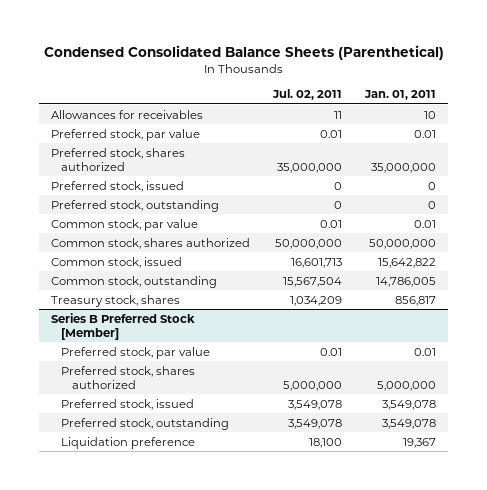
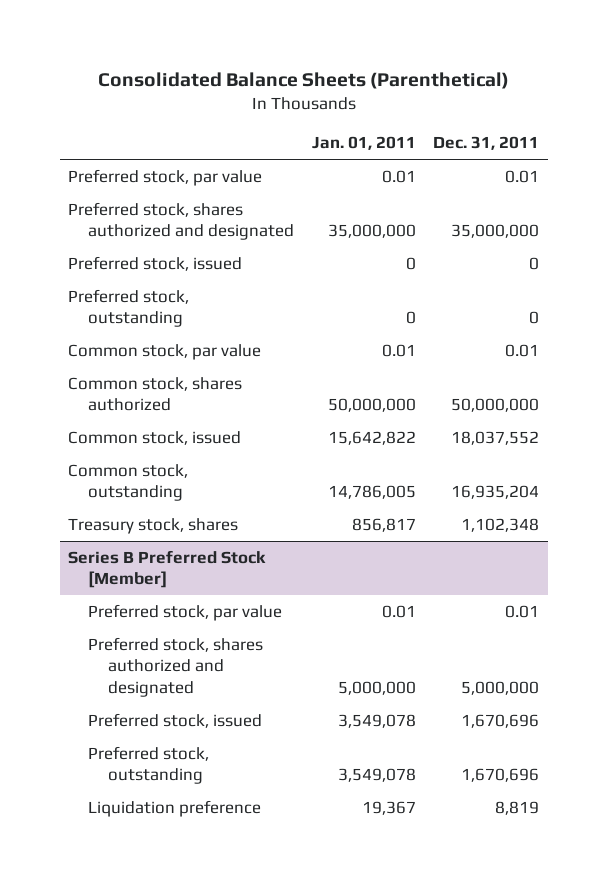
[43,45,444,61] Condensed Consolidated Balance Sheets (Parenthetical) -> [97,72,509,90] Consolidated Balance Sheets (Parenthetical)
[272,89,343,101] Jul. 02, 2011 -> none
none -> [432,136,539,151] Dec. 31, 2011
[50,109,203,119] Allowances for receivables -> none
[50,147,185,171] Preferred stock, shares authorized -> [68,202,295,241] Preferred stock, shares authorized and designated
[61,365,196,389] Preferred stock, shares authorized -> [88,637,264,697] Preferred stock, shares authorized and designated

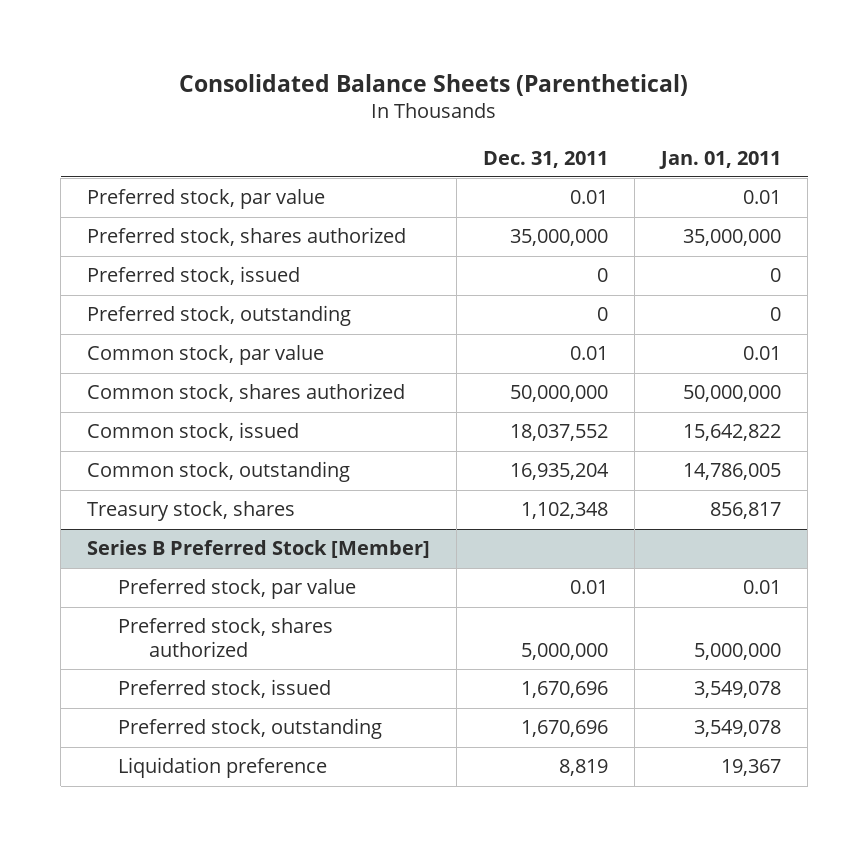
[68,202,295,241] Preferred stock, shares authorized and designated -> [87,227,407,247] Preferred stock, shares authorized
[88,637,264,697] Preferred stock, shares authorized and designated -> [117,618,333,658] Preferred stock, shares authorized

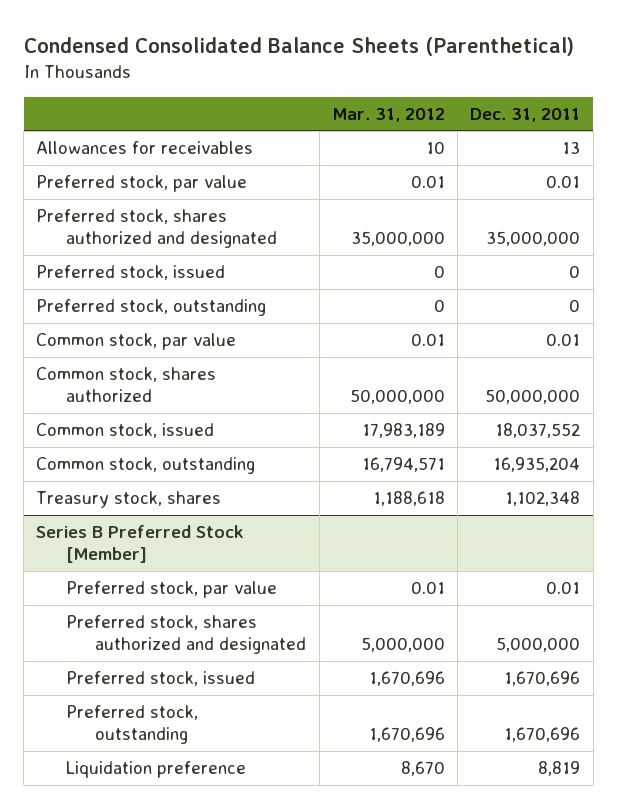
[179,73,689,96] Consolidated Balance Sheets (Parenthetical) -> [23,36,574,56] Condensed Consolidated Balance Sheets (Parenthetical)
[659,150,782,169] Jan. 01, 2011 -> none
none -> [331,107,445,122] Mar. 31, 2012
none -> [36,141,254,155] Allowances for receivables
[87,227,407,247] Preferred stock, shares authorized -> [36,209,277,249] Preferred stock, shares authorized and designated
[117,618,333,658] Preferred stock, shares authorized -> [65,615,307,655] Preferred stock, shares authorized and designated

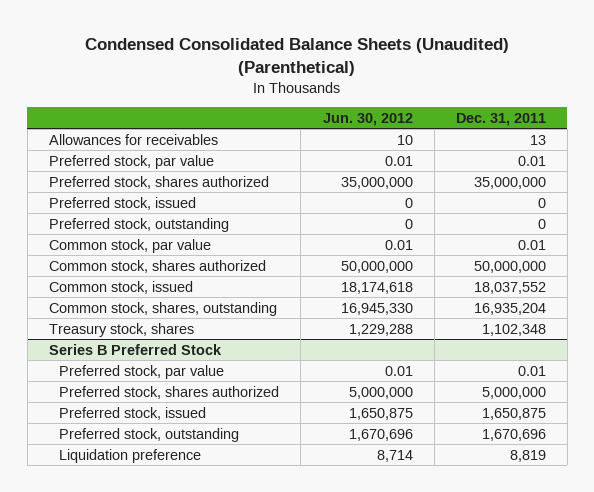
[23,36,574,56] Condensed Consolidated Balance Sheets (Parenthetical) -> [85,37,510,76] Condensed Consolidated Balance Sheets (Unaudited) (Parenthetical)
[331,107,445,122] Mar. 31, 2012 -> none
none -> [322,112,413,126] Jun. 30, 2012
[36,209,277,249] Preferred stock, shares authorized and designated -> [48,175,269,189] Preferred stock, shares authorized
[36,457,256,475] Common stock, outstanding -> [48,301,277,316] Common stock, shares, outstanding
[36,525,245,564] Series B Preferred Stock [Member] -> [48,343,222,355] Series B Preferred Stock
[65,615,307,655] Preferred stock, shares authorized and designated -> [59,385,280,399] Preferred stock, shares authorized
[504,671,581,687] 1,670,696 -> [481,407,546,420] 1,650,875

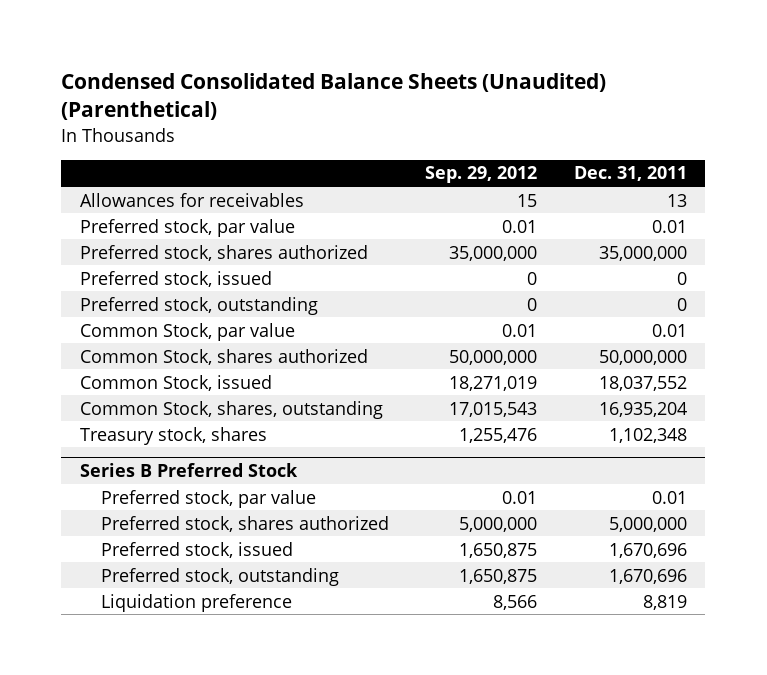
[322,112,413,126] Jun. 30, 2012 -> none
none -> [425,166,538,184] Sep. 29, 2012
[48,238,211,253] Common stock, par value -> [79,322,295,341] Common Stock, par value
[48,259,266,273] Common stock, shares authorized -> [79,348,368,365] Common Stock, shares authorized
[48,280,193,294] Common stock, issued -> [79,374,272,391] Common Stock, issued
[48,301,277,316] Common stock, shares, outstanding -> [79,400,383,419] Common Stock, shares, outstanding
[481,407,546,420] 1,650,875 -> [609,542,688,558] 1,670,696

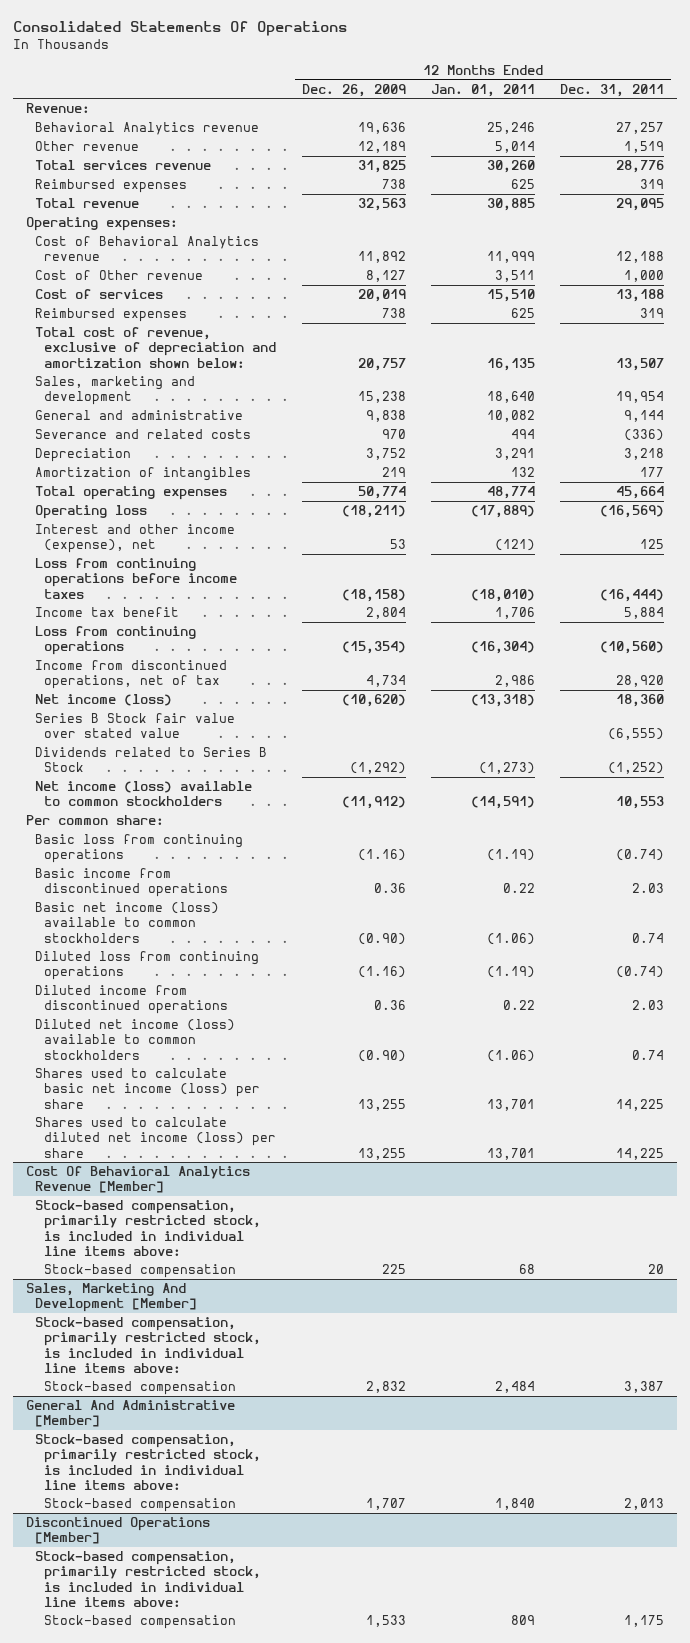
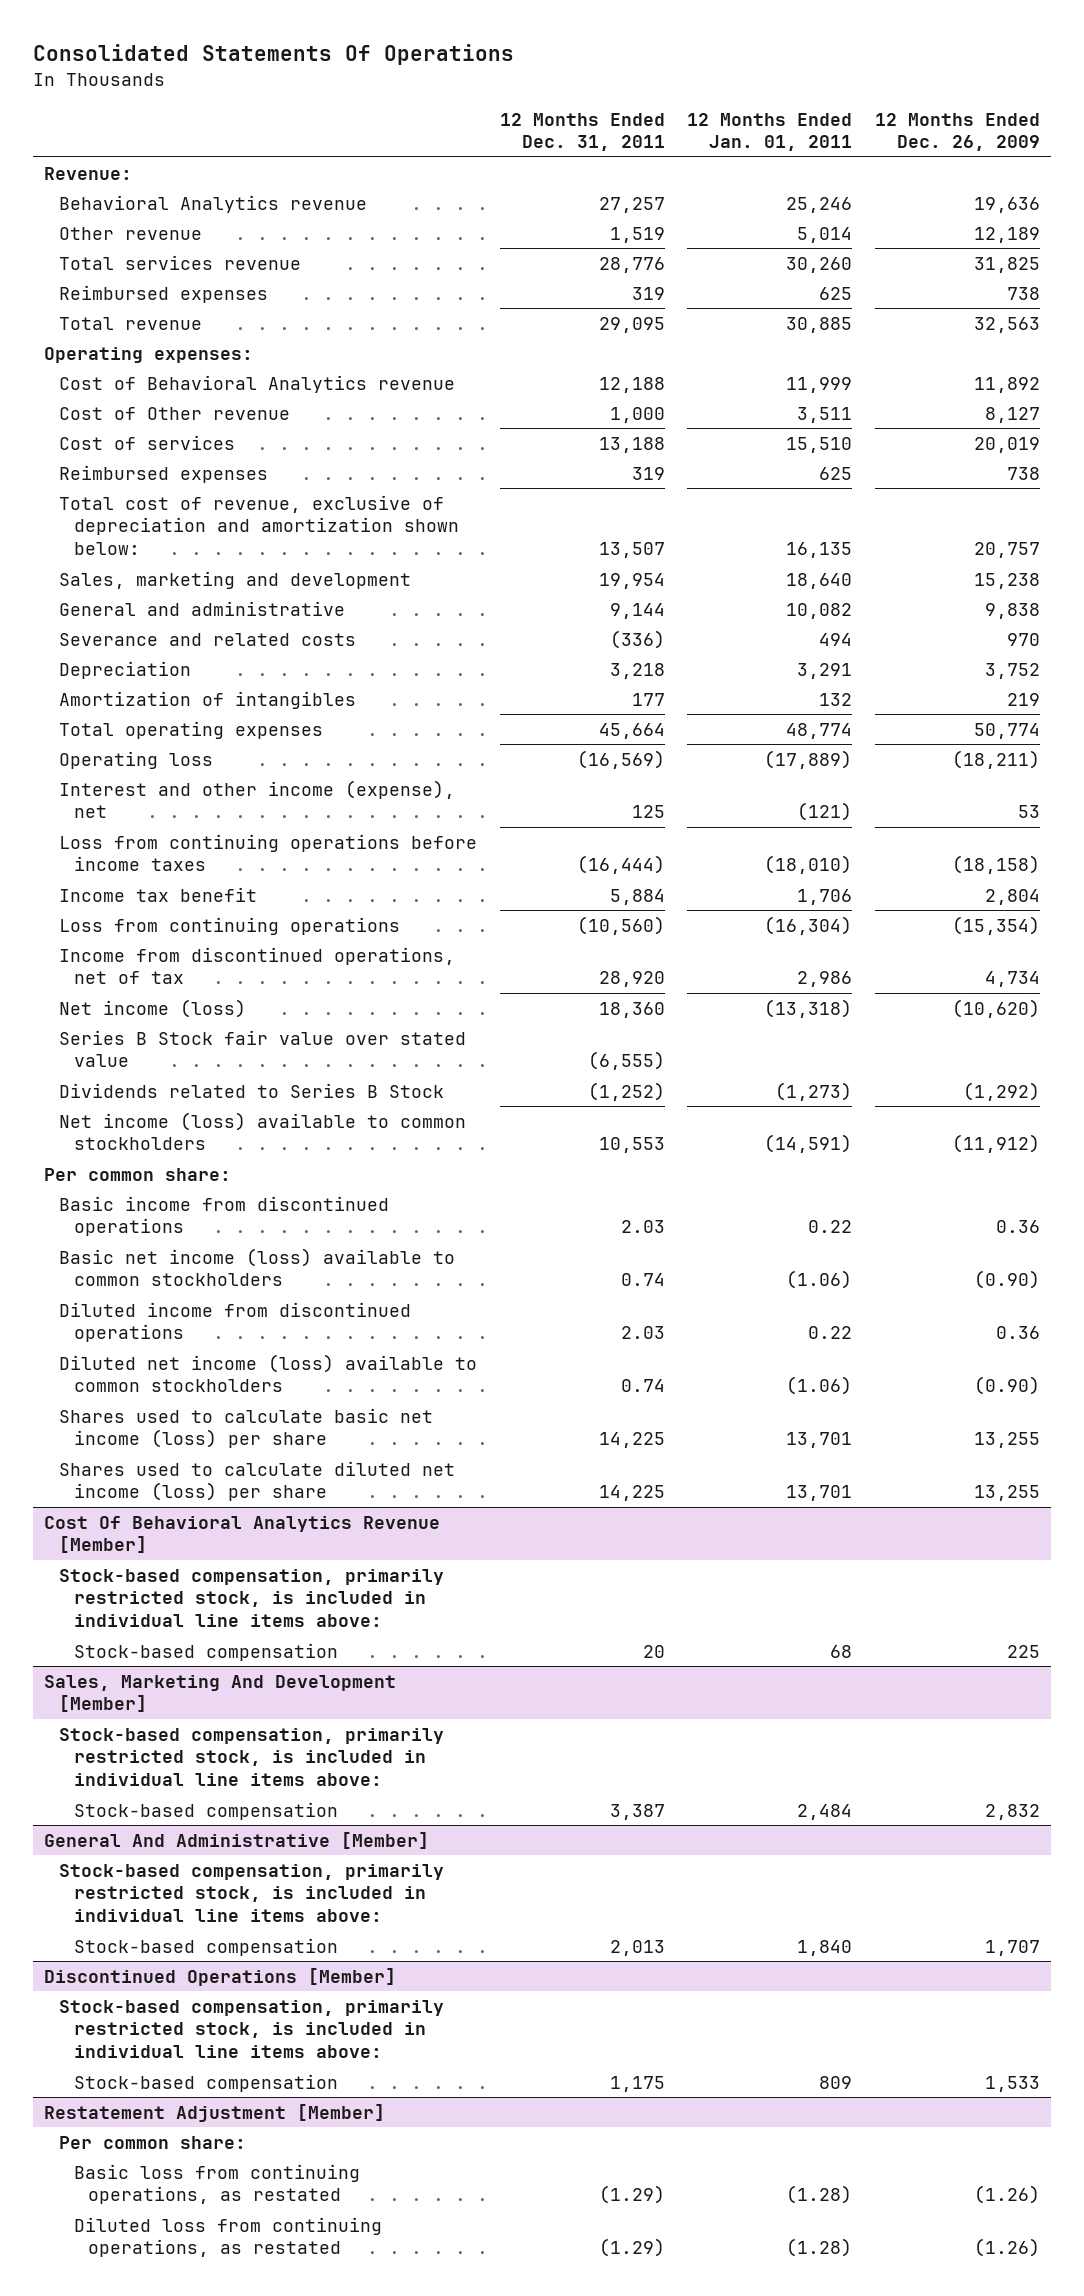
[34,833,243,864] Basic loss from continuing operations -> none
[34,950,259,981] Diluted loss from continuing operations -> none
none -> [44,2103,386,2122] Restatement Adjustment [Member]
none -> [58,2135,246,2149] Per common share:
none -> [73,2163,360,2205] Basic loss from continuing operations, as restated
none -> [73,2216,382,2258] Diluted loss from continuing operations, as restated

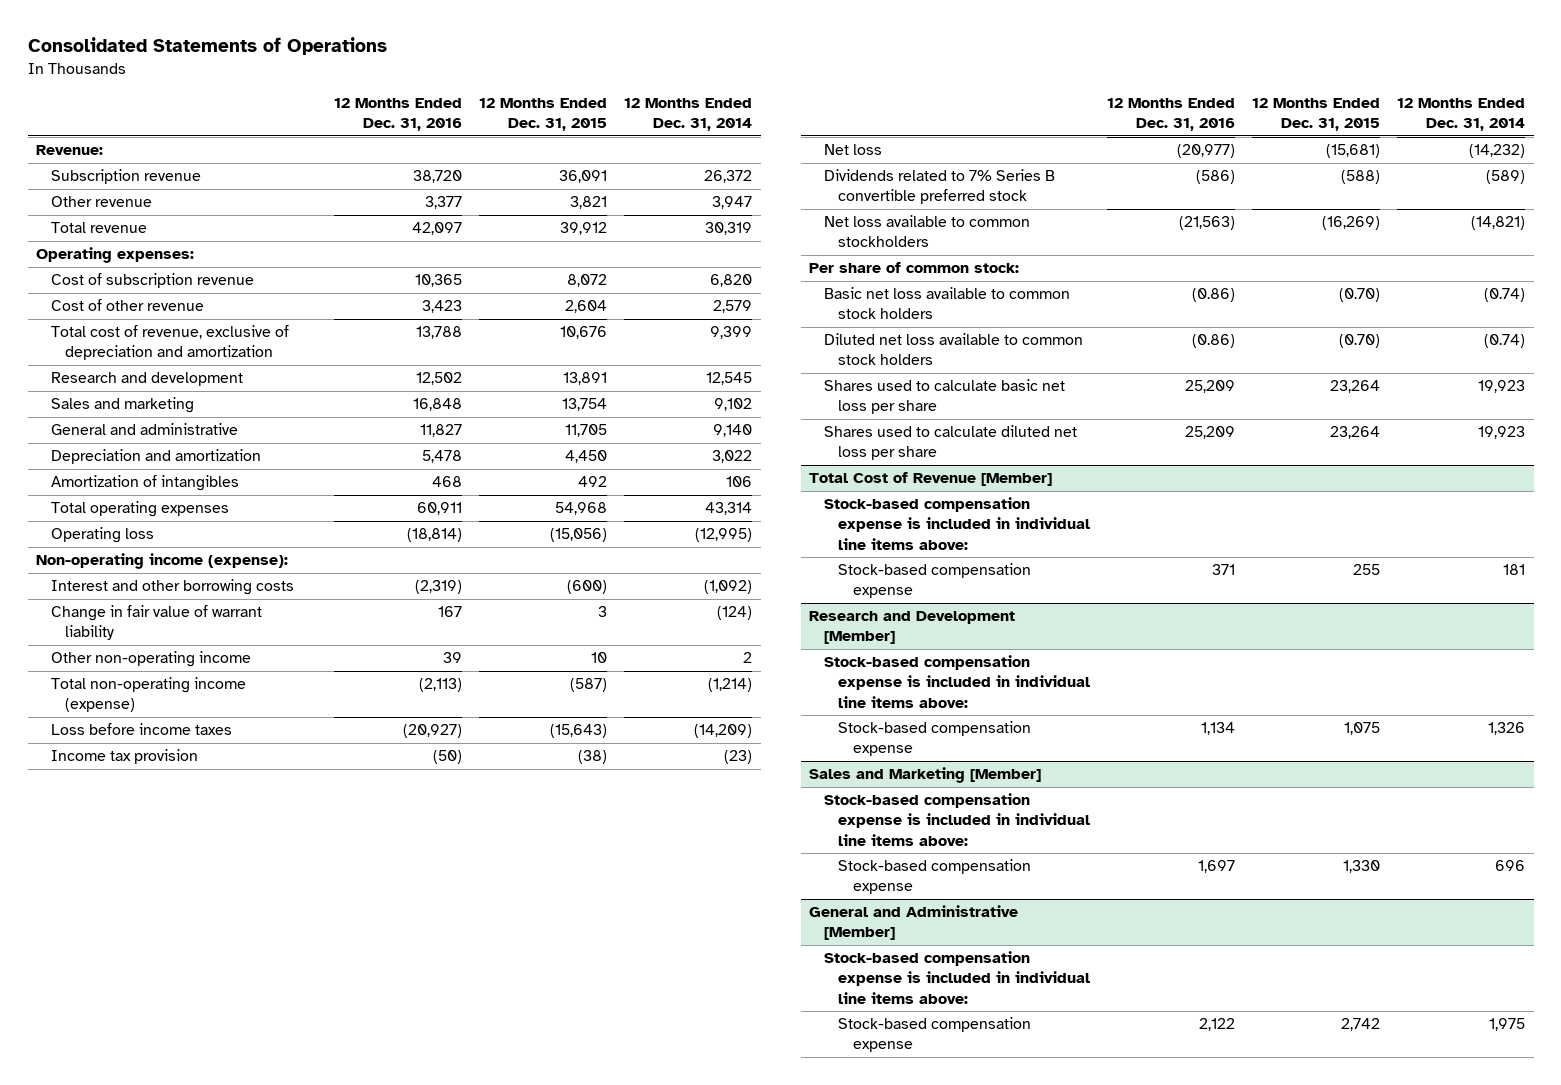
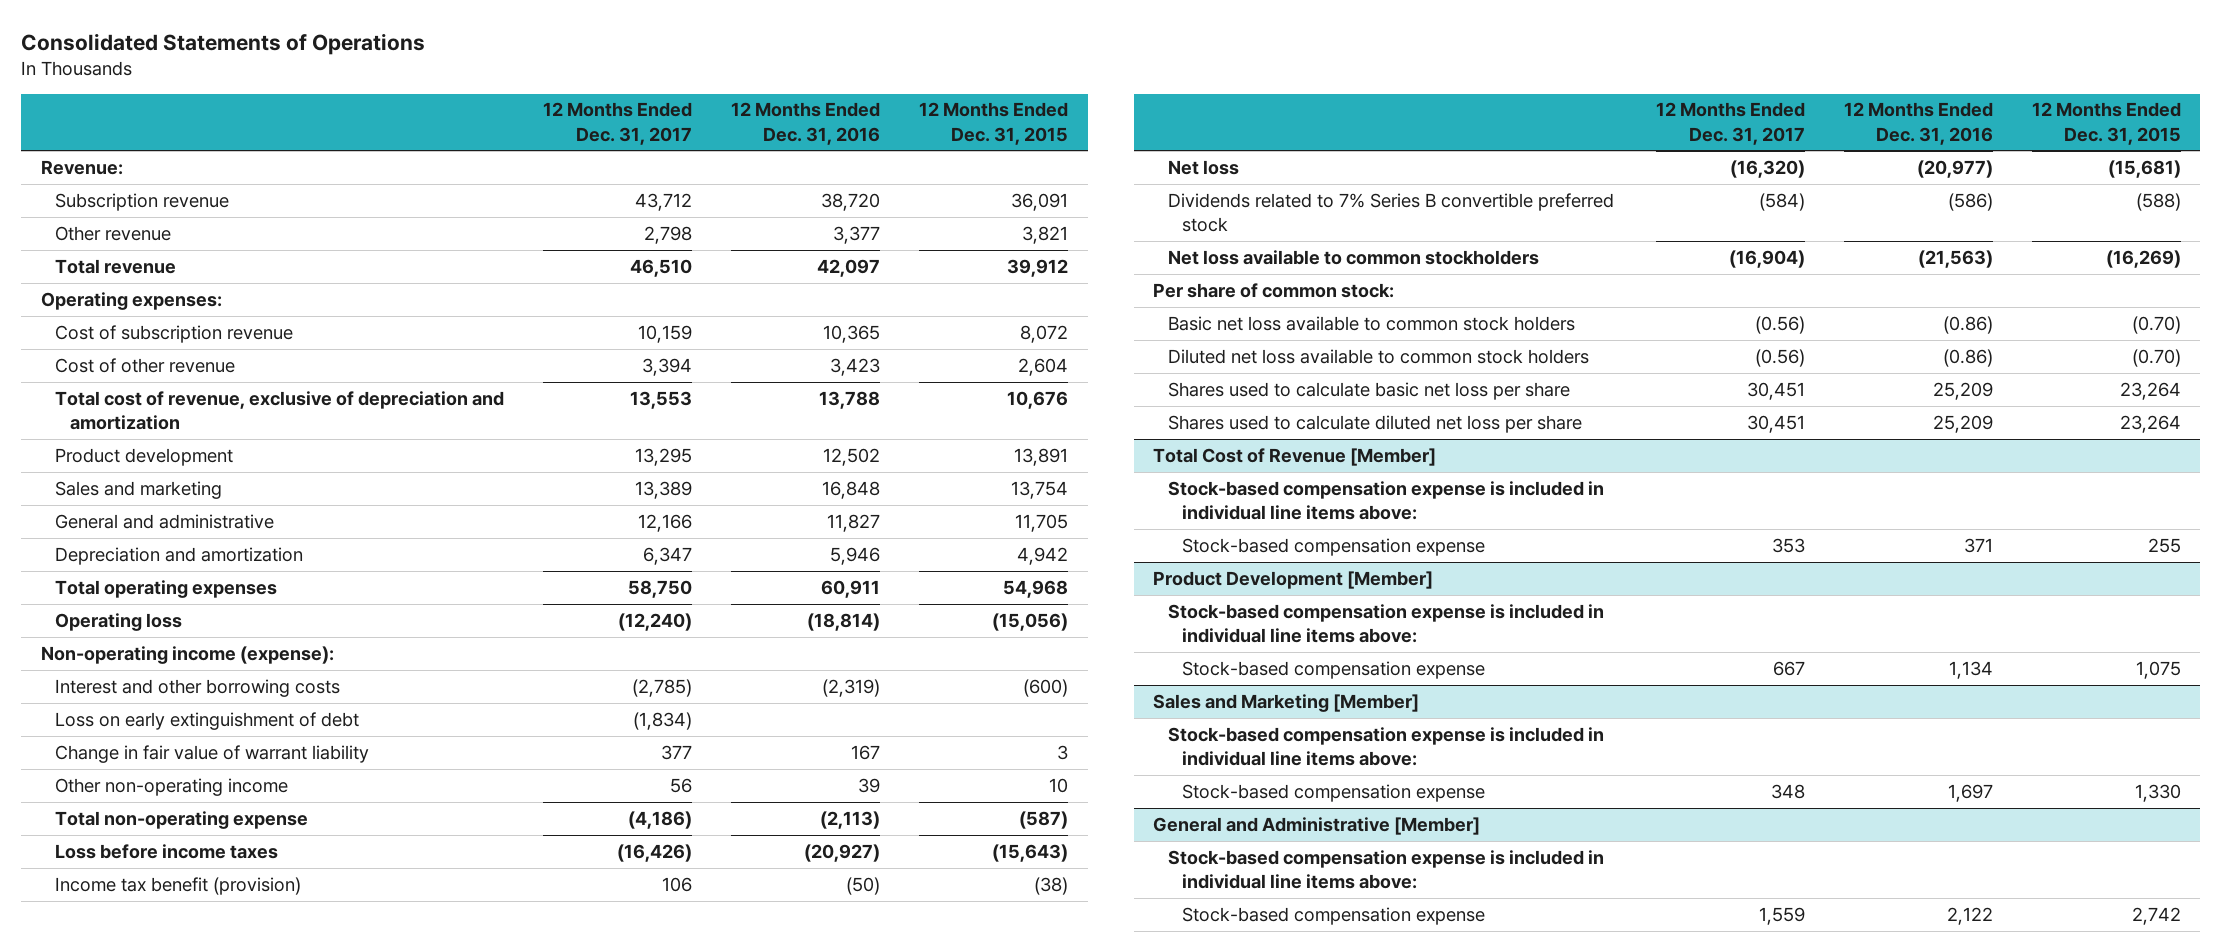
[624,97,753,132] 12 Months Ended Dec. 31, 2014 -> none
none -> [543,102,693,145] 12 Months Ended Dec. 31, 2017
[50,372,243,387] Research and development -> [55,447,234,466] Product development
[50,475,239,492] Amortization of intangibles -> none
[422,450,463,464] 5,478 -> [830,546,881,565] 5,946
[565,450,608,464] 4,450 -> [1017,546,1069,565] 4,942
none -> [55,711,360,730] Loss on early extinguishment of debt
[50,677,246,713] Total non-operating income (expense) -> [55,810,309,829] Total non-operating expense
[50,749,198,765] Income tax provision -> [55,876,302,895] Income tax benefit (provision)
[809,611,1016,645] Research and Development [Member] -> [1153,570,1434,589] Product Development [Member]

